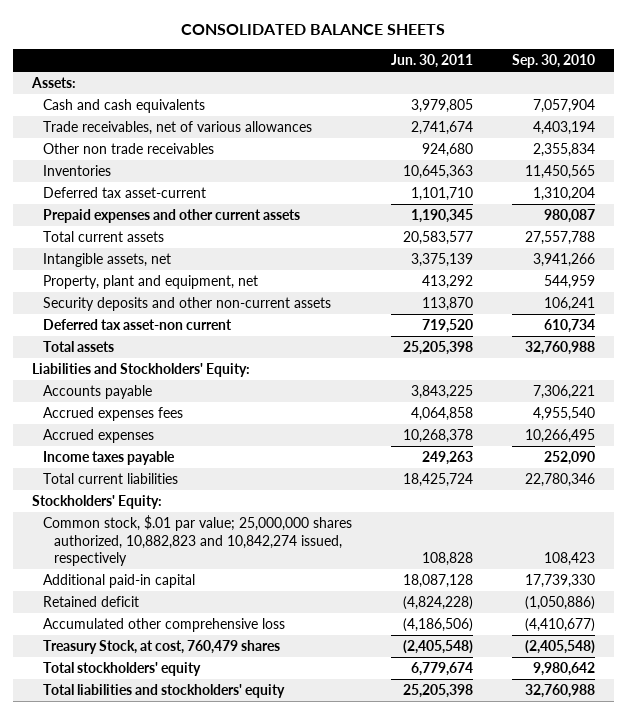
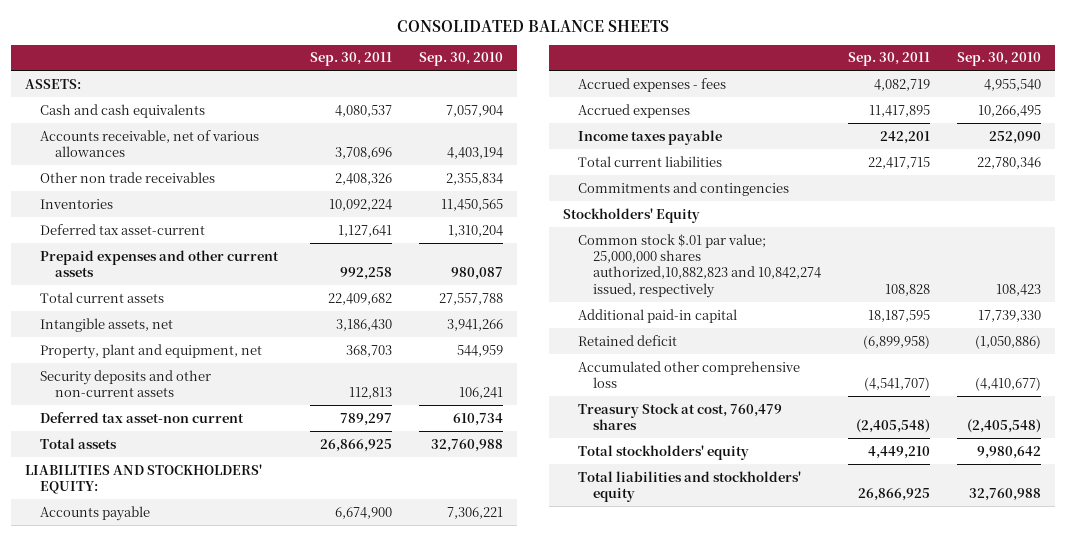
[390,54,473,69] Jun. 30, 2011 -> none
none -> [310,52,393,67] Sep. 30, 2011
[31,77,77,89] Assets: -> [25,78,82,89] ASSETS:
[43,121,313,136] Trade receivables, net of various allowances -> [40,129,260,157] Accounts receivable, net of various allowances
[32,363,251,378] Liabilities and Stockholders' Equity: -> [25,463,263,494] LIABILITIES AND STOCKHOLDERS' EQUITY:
[43,407,184,422] Accrued expenses fees -> [578,77,727,92] Accrued expenses - fees
none -> [578,181,790,196] Commitments and contingencies
[32,495,163,510] Stockholders' Equity: -> [562,207,700,223] Stockholders' Equity
[43,515,353,567] Common stock, $.01 par value; 25,000,000 shares authorized, 10,882,823 and 10,842,274 issued, respectively -> [578,233,822,298] Common stock $.01 par value; 25,000,000 shares authorized,10,882,823 and 10,842,274 issued, respectively
[43,640,281,655] Treasury Stock, at cost, 760,479 shares -> [578,402,783,430] Treasury Stock at cost, 760,479 shares

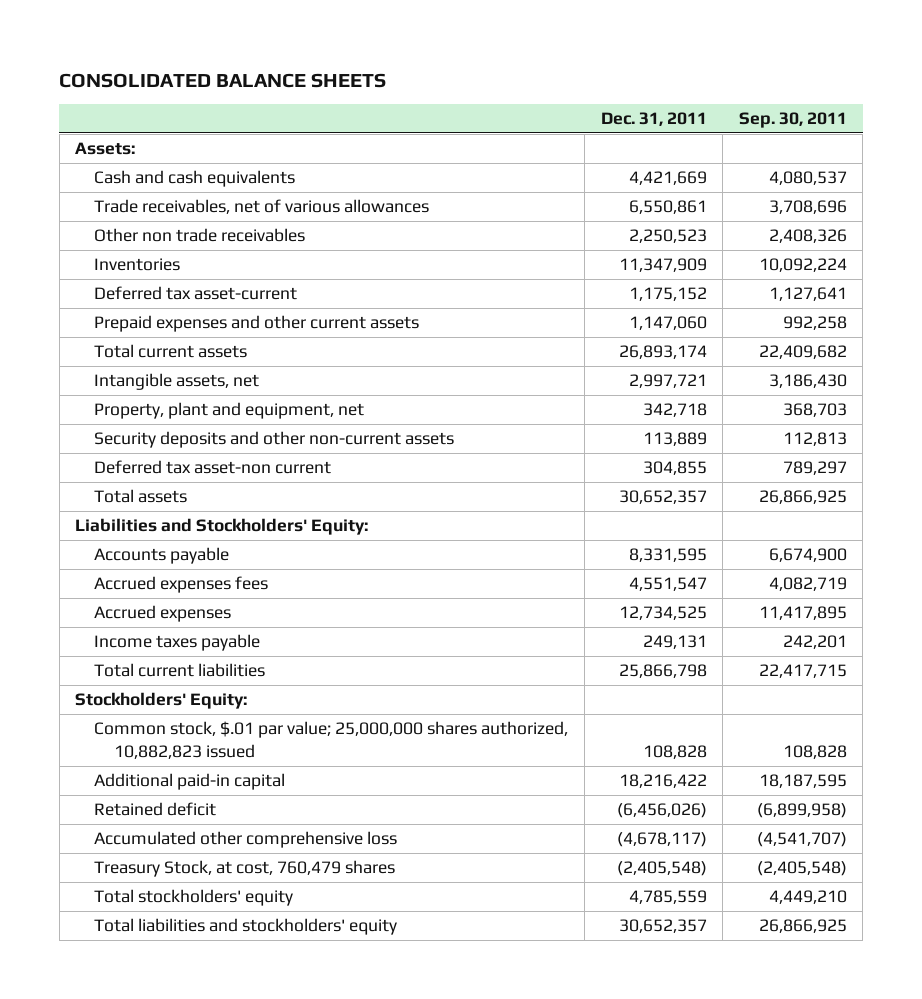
[419,52,504,67] Sep. 30, 2010 -> none
none -> [600,112,707,127] Dec. 31, 2011
[25,78,82,89] ASSETS: -> [75,142,136,156] Assets:
[40,129,260,157] Accounts receivable, net of various allowances -> [94,199,430,215] Trade receivables, net of various allowances
[25,463,263,494] LIABILITIES AND STOCKHOLDERS' EQUITY: -> [75,518,369,536] Liabilities and Stockholders' Equity:
[578,77,727,92] Accrued expenses - fees -> [94,576,269,594] Accrued expenses fees
[578,181,790,196] Commitments and contingencies -> none
[562,207,700,223] Stockholders' Equity -> [75,692,248,710] Stockholders' Equity:
[578,233,822,298] Common stock $.01 par value; 25,000,000 shares authorized,10,882,823 and 10,842,274 issued, respectively -> [94,721,569,759] Common stock, $.01 par value; 25,000,000 shares authorized, 10,882,823 issued
[578,402,783,430] Treasury Stock at cost, 760,479 shares -> [94,860,396,878] Treasury Stock, at cost, 760,479 shares

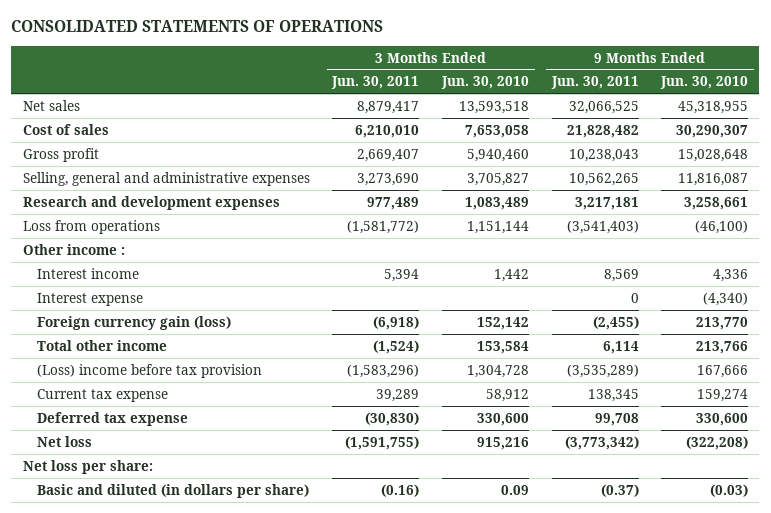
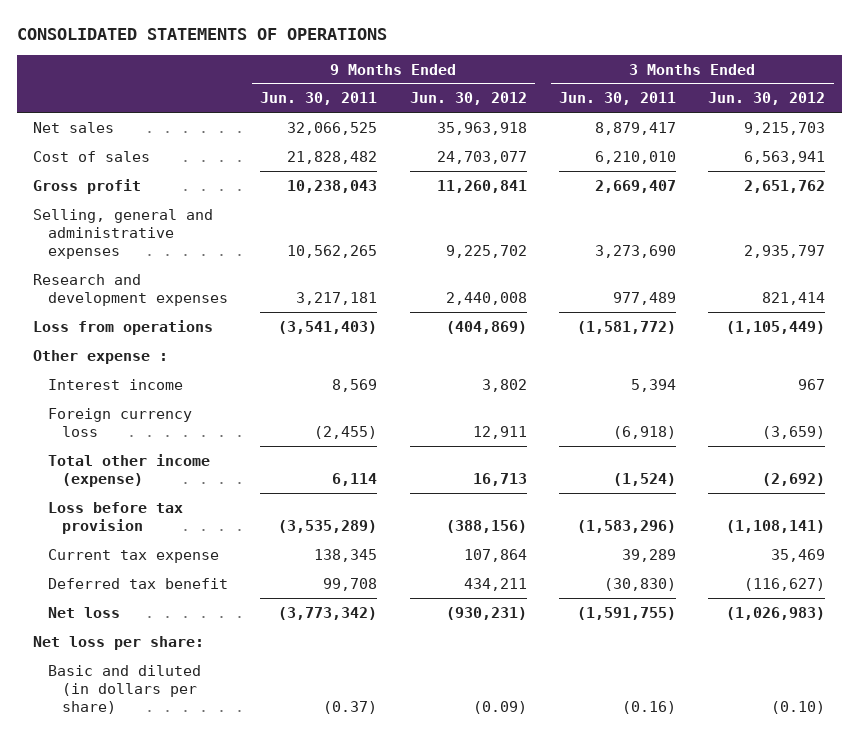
[440,76,529,90] Jun. 30, 2010 -> none
[660,76,749,90] Jun. 30, 2010 -> none
none -> [409,92,527,106] Jun. 30, 2012
none -> [708,92,826,106] Jun. 30, 2012
[22,243,125,255] Other income : -> [33,349,169,364] Other expense :
[36,292,143,306] Interest expense -> none
[36,315,231,330] Foreign currency gain (loss) -> [47,407,192,438] Foreign currency loss
[36,339,167,351] Total other income -> [47,453,210,488] Total other income (expense)
[36,363,262,378] (Loss) income before tax provision -> [47,501,183,535] Loss before tax provision
[36,411,188,426] Deferred tax expense -> [47,577,228,589] Deferred tax benefit

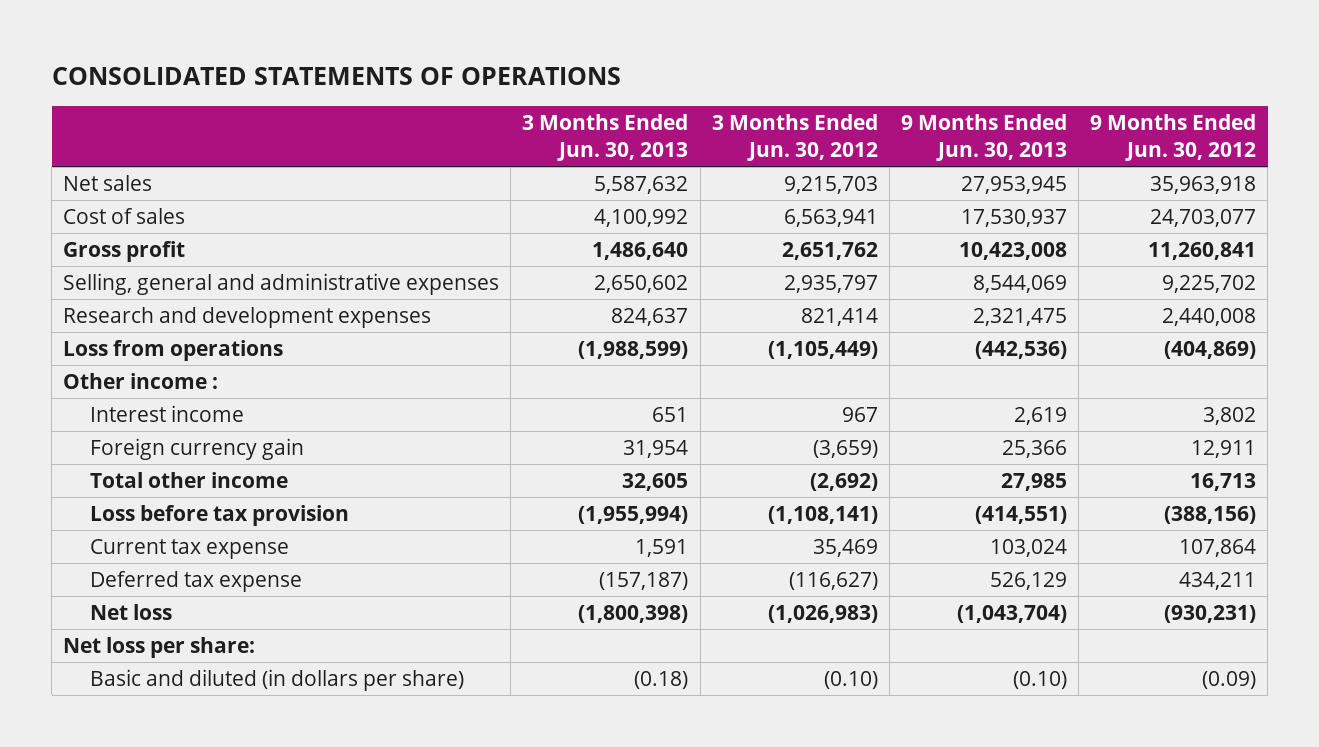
[260,92,378,106] Jun. 30, 2011 -> none
[558,92,676,106] Jun. 30, 2011 -> none
none -> [522,113,689,162] 3 Months Ended Jun. 30, 2013
none -> [900,113,1067,162] 9 Months Ended Jun. 30, 2013
[33,349,169,364] Other expense : -> [63,373,219,390] Other income :
[47,407,192,438] Foreign currency loss -> [89,438,304,461] Foreign currency gain
[47,453,210,488] Total other income (expense) -> [89,472,288,489] Total other income
[47,577,228,589] Deferred tax benefit -> [89,571,302,593] Deferred tax expense

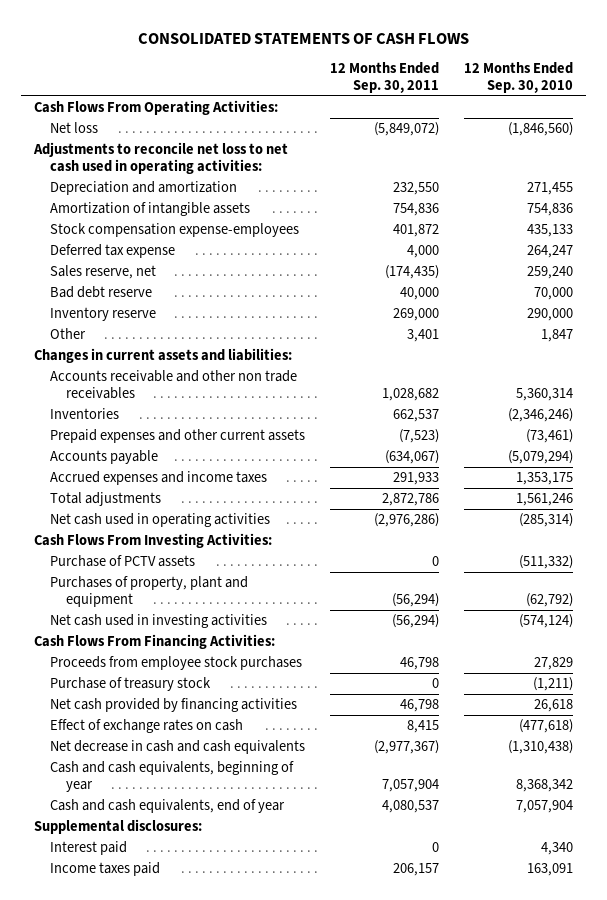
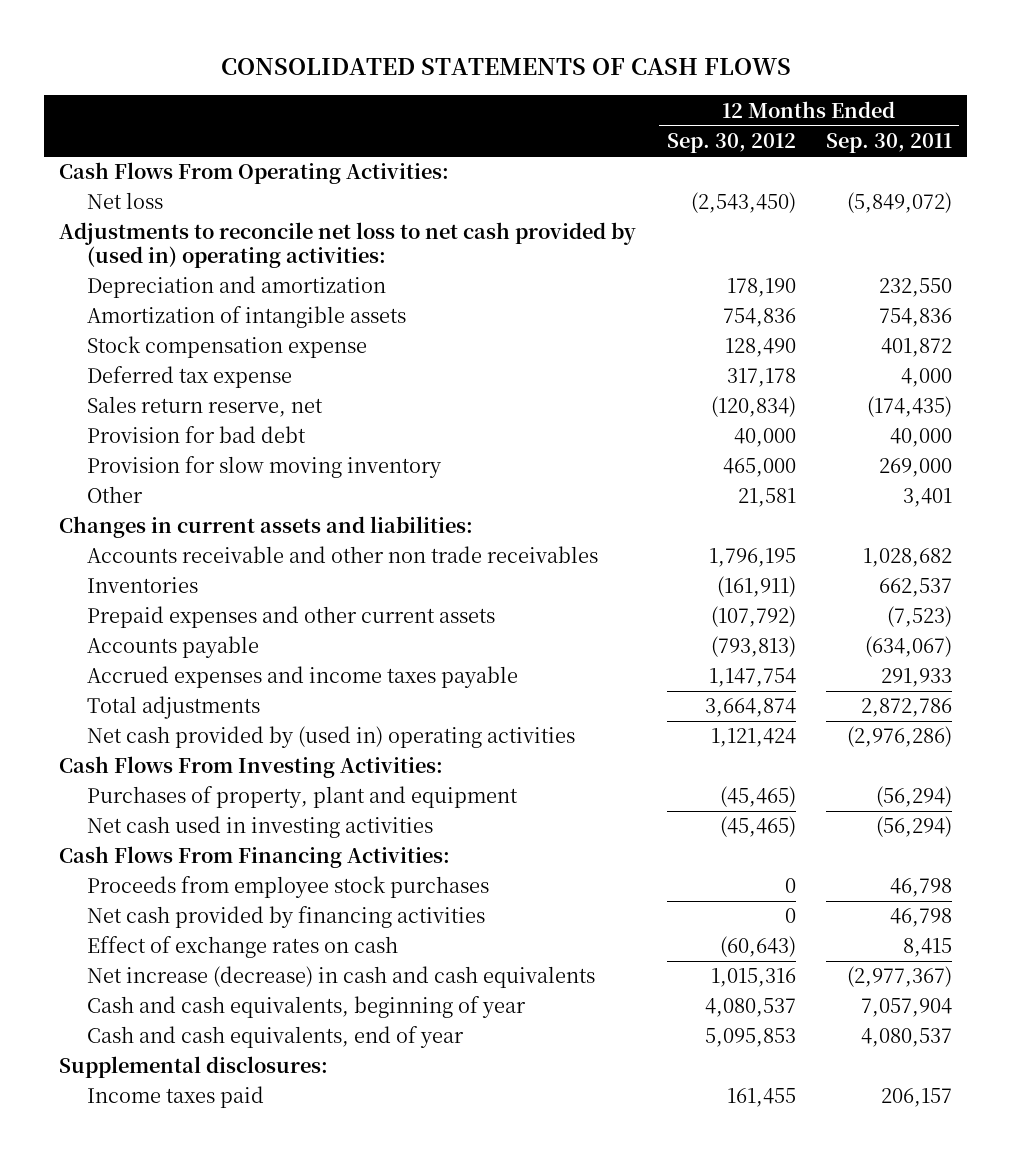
[464,62,574,93] 12 Months Ended Sep. 30, 2010 -> none
none -> [666,133,796,154] Sep. 30, 2012
[32,142,288,174] Adjustments to reconcile net loss to net cash used in operating activities: -> [59,222,637,268] Adjustments to reconcile net loss to net cash provided by (used in) operating activities:
[50,223,300,238] Stock compensation expense-employees -> [86,336,367,359] Stock compensation expense
[50,265,157,280] Sales reserve, net -> [86,396,323,418] Sales return reserve, net
[50,286,153,299] Bad debt reserve -> [86,426,306,444] Provision for bad debt
[50,307,157,322] Inventory reserve -> [86,456,442,479] Provision for slow moving inventory
[50,471,268,486] Accrued expenses and income taxes -> [86,666,518,689] Accrued expenses and income taxes payable
[50,513,271,528] Net cash used in operating activities -> [86,726,575,749] Net cash provided by (used in) operating activities
[50,555,196,568] Purchase of PCTV assets -> none
[50,677,212,692] Purchase of treasury stock -> none
[50,740,306,755] Net decrease in cash and cash equivalents -> [86,966,595,989] Net increase (decrease) in cash and cash equivalents
[50,841,128,856] Interest paid -> none

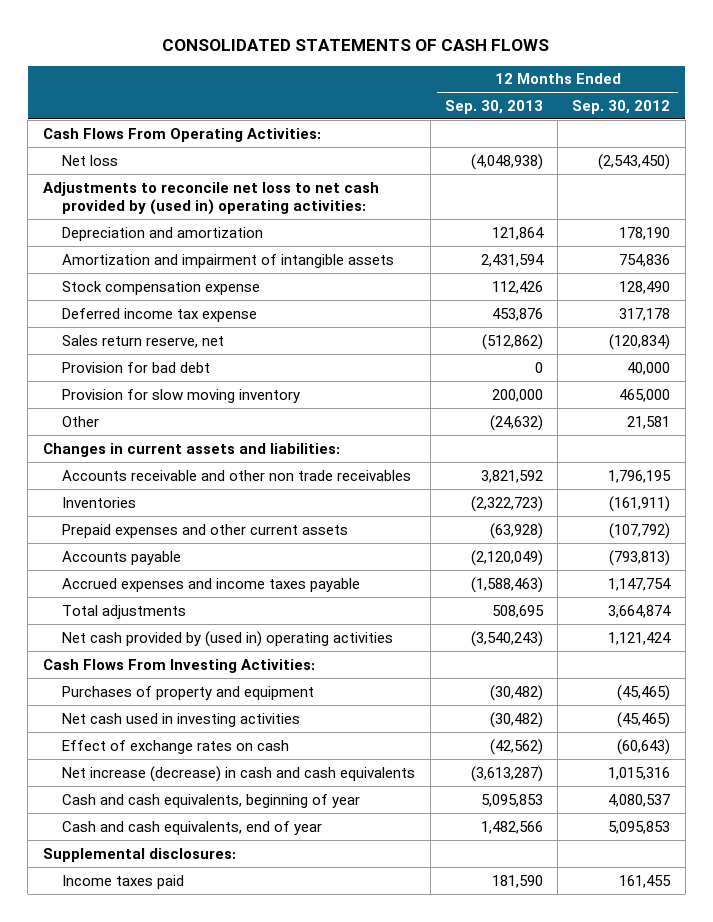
[825,133,952,154] Sep. 30, 2011 -> none
none -> [444,99,543,114] Sep. 30, 2013
[86,306,406,329] Amortization of intangible assets -> [62,253,395,268] Amortization and impairment of intangible assets
[86,366,292,389] Deferred tax expense -> [62,307,258,322] Deferred income tax expense
[86,786,518,809] Purchases of property, plant and equipment -> [62,685,315,700] Purchases of property and equipment
[59,846,451,869] Cash Flows From Financing Activities: -> none
[86,876,489,899] Proceeds from employee stock purchases -> none
[86,906,485,929] Net cash provided by financing activities -> none

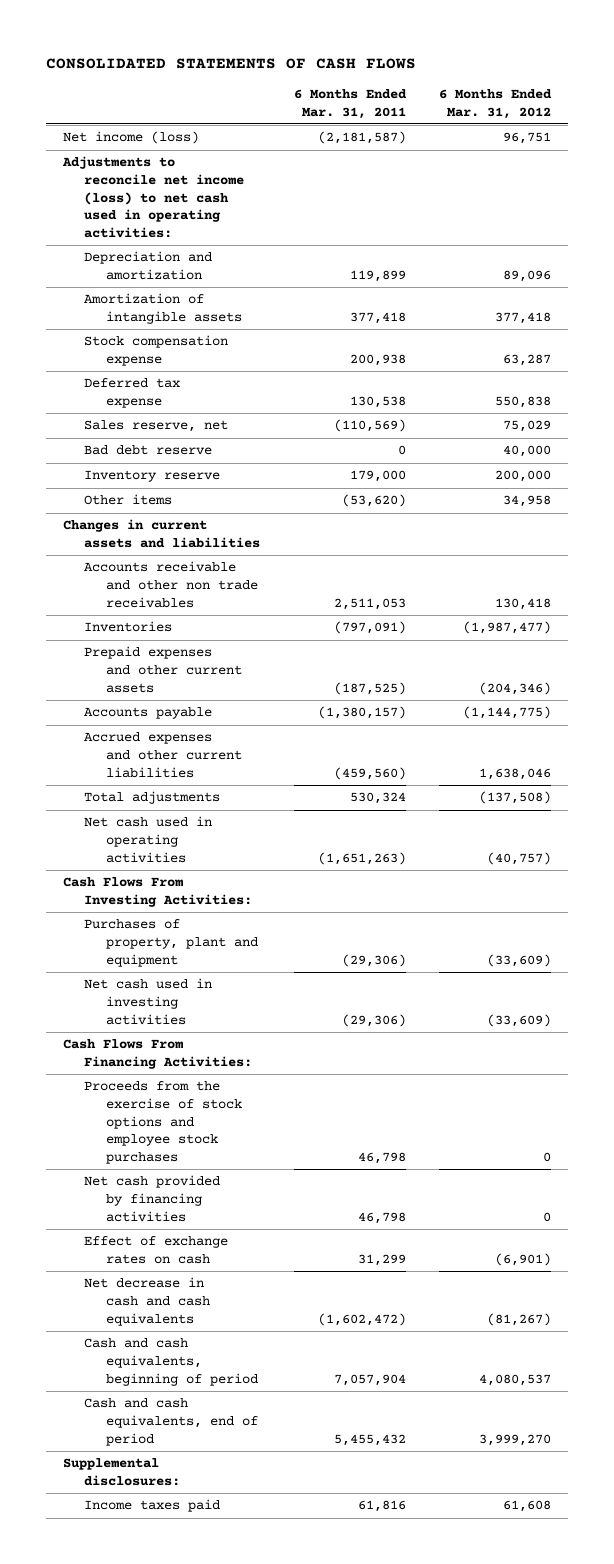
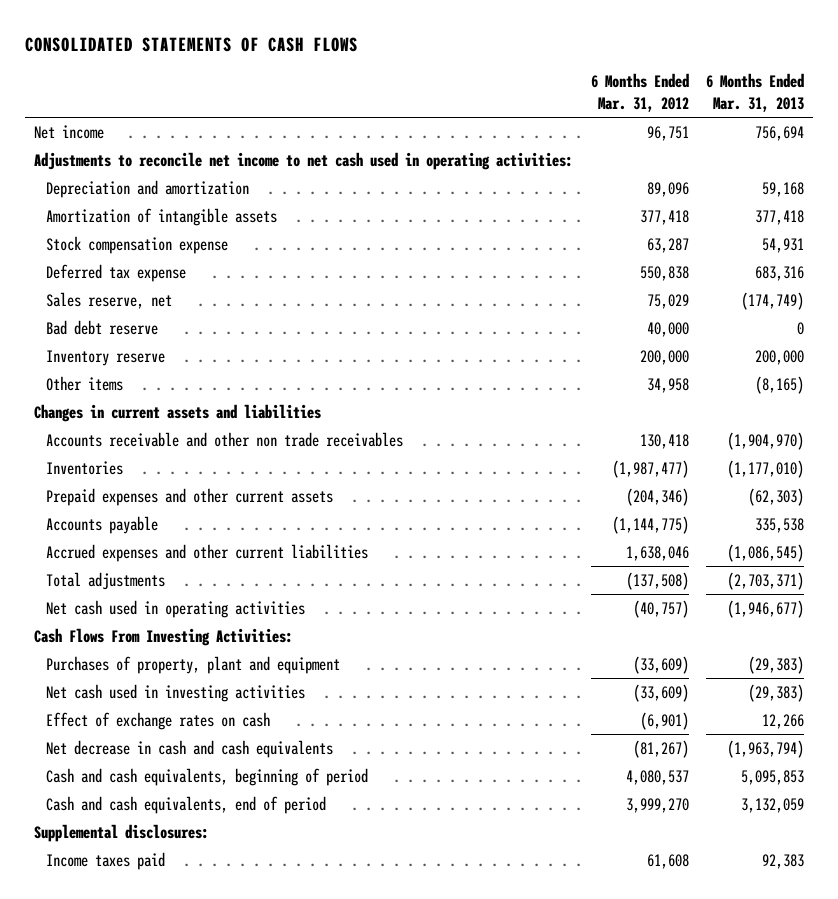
[293,89,407,119] 6 Months Ended Mar. 31, 2011 -> none
none -> [706,73,805,112] 6 Months Ended Mar. 31, 2013
[62,131,199,145] Net income (loss) -> [33,124,104,139] Net income
[61,156,245,238] Adjustments to reconcile net income (loss) to net cash used in operating activities: -> [33,151,573,170] Adjustments to reconcile net income to net cash used in operating activities:
[62,1039,253,1069] Cash Flows From Financing Activities: -> none
[84,1081,243,1164] Proceeds from the exercise of stock options and employee stock purchases -> none
[84,1175,221,1222] Net cash provided by financing activities -> none

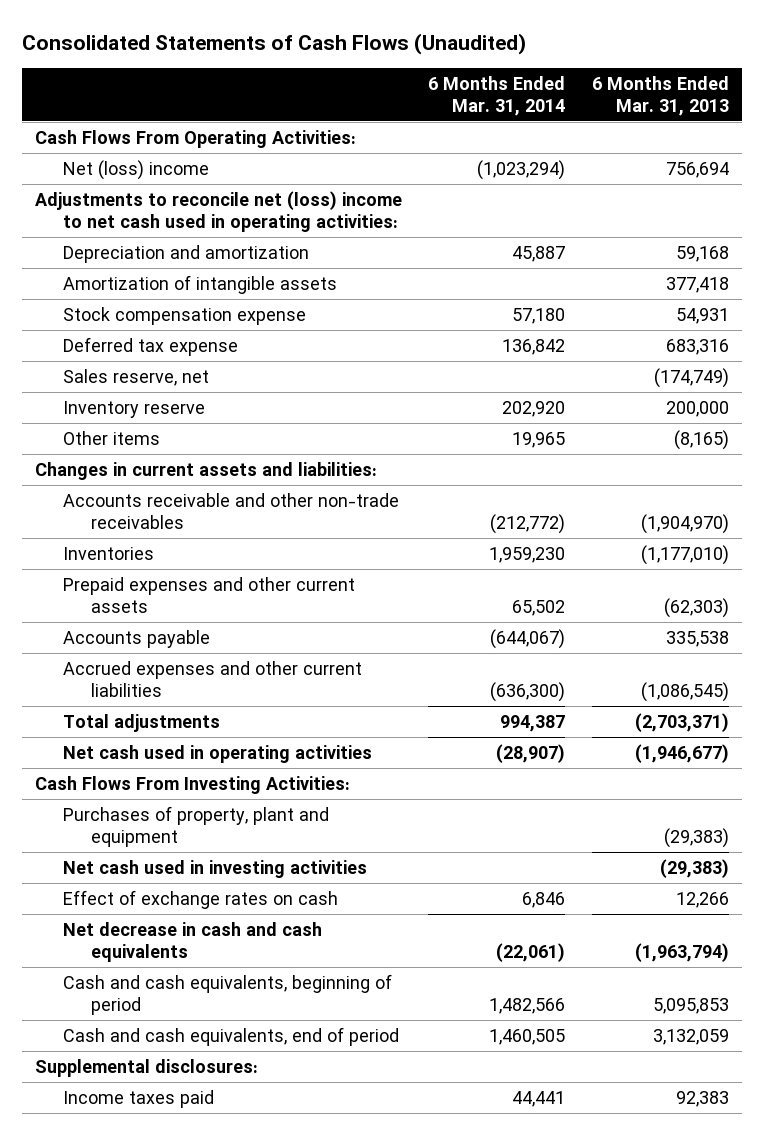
[25,36,359,52] CONSOLIDATED STATEMENTS OF CASH FLOWS -> [21,33,526,56] Consolidated Statements of Cash Flows (Unaudited)
[590,73,689,112] 6 Months Ended Mar. 31, 2012 -> none
none -> [428,76,566,117] 6 Months Ended Mar. 31, 2014
none -> [34,129,356,148] Cash Flows From Operating Activities:
[33,124,104,139] Net income -> [62,159,209,180] Net (loss) income
[33,151,573,170] Adjustments to reconcile net income to net cash used in operating activities: -> [34,190,402,232] Adjustments to reconcile net (loss) income to net cash used in operating activities:
[46,319,159,335] Bad debt reserve -> none
[33,403,321,422] Changes in current assets and liabilities -> [34,461,377,480] Changes in current assets and liabilities:
[46,431,404,447] Accounts receivable and other non trade receivables -> [62,492,399,529] Accounts receivable and other non-trade receivables

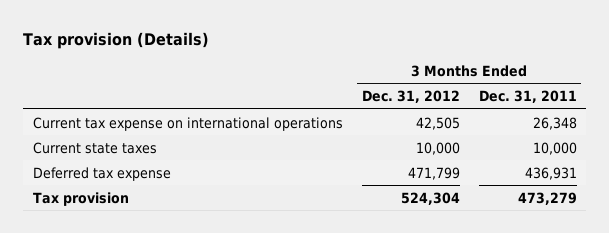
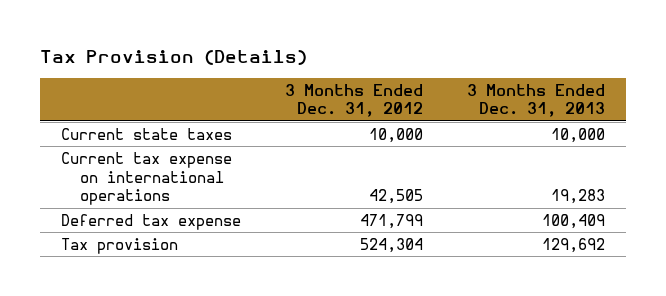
[23,31,210,49] Tax provision (Details) -> [39,49,307,65] Tax Provision (Details)
[478,90,577,104] Dec. 31, 2011 -> none
none -> [466,83,605,118] 3 Months Ended Dec. 31, 2013
[32,116,343,131] Current tax expense on international operations -> [61,151,233,206] Current tax expense on international operations

